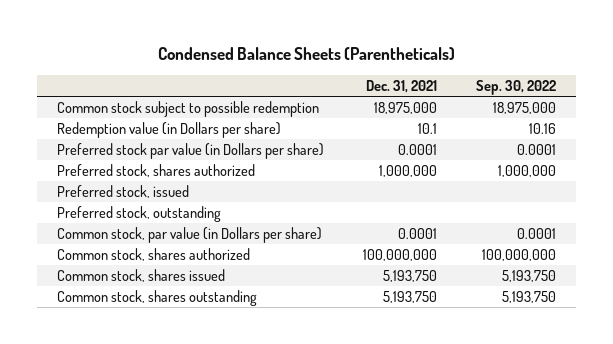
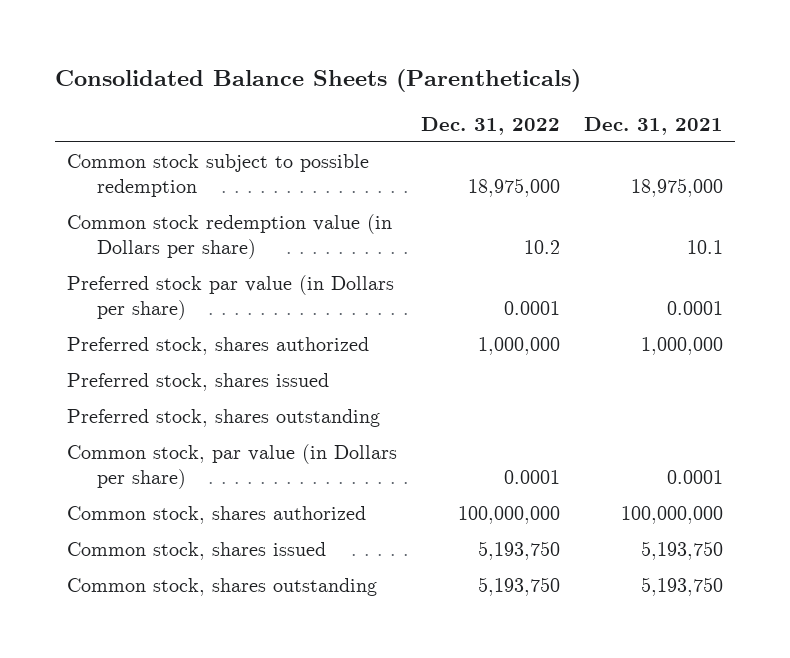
[157,47,455,61] Condensed Balance Sheets (Parentheticals) -> [55,69,582,93] Consolidated Balance Sheets (Parentheticals)
[476,79,557,95] Sep. 30, 2022 -> none
none -> [421,116,561,135] Dec. 31, 2022
[56,122,281,139] Redemption value (in Dollars per share) -> [67,213,393,259] Common stock redemption value (in Dollars per share)
[56,185,189,199] Preferred stock, issued -> [67,372,330,391] Preferred stock, shares issued
[56,206,221,223] Preferred stock, outstanding -> [67,408,381,427] Preferred stock, shares outstanding

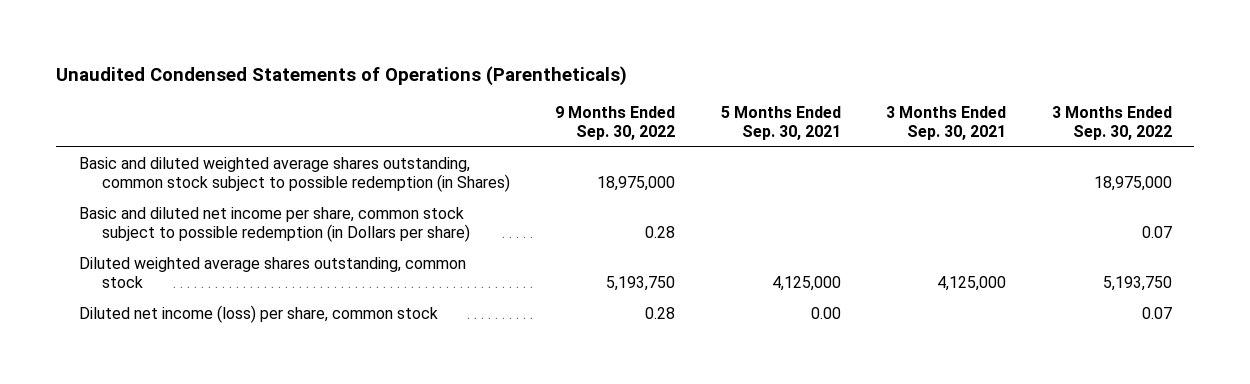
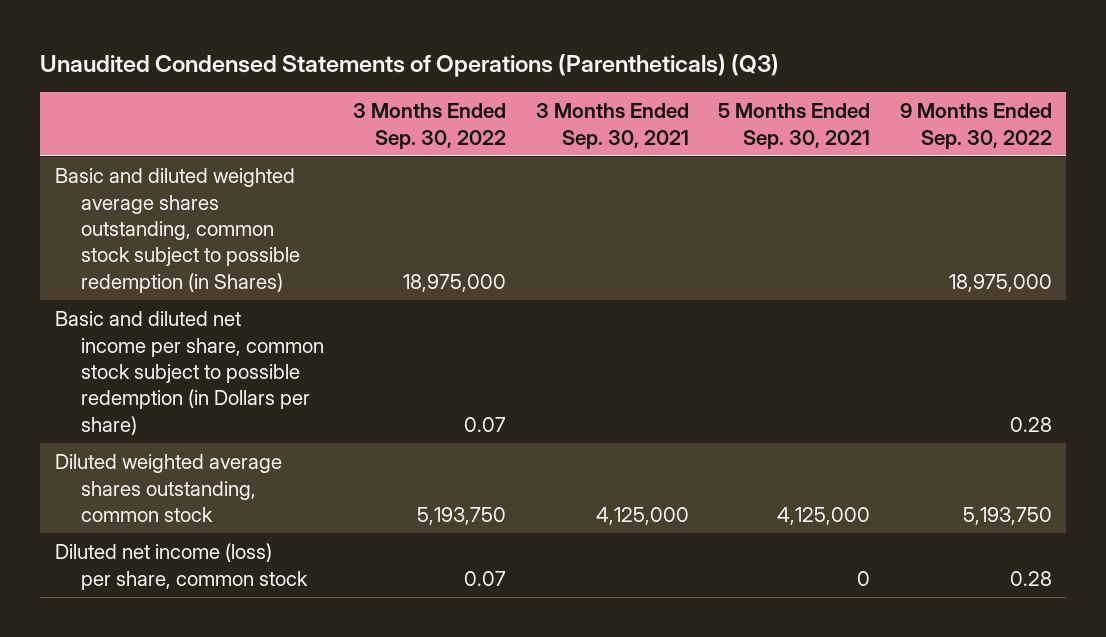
[56,66,628,87] Unaudited Condensed Statements of Operations (Parentheticals) -> [40,53,780,77] Unaudited Condensed Statements of Operations (Parentheticals) (Q3)
[810,306,841,319] 0.00 -> [857,570,871,586] 0

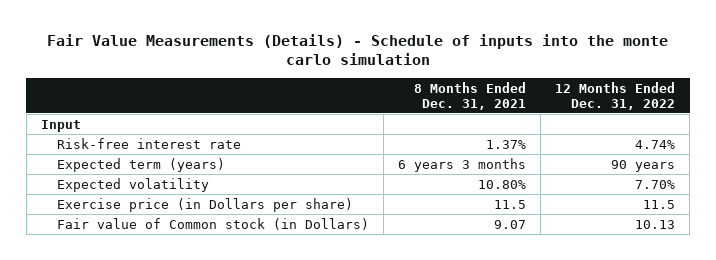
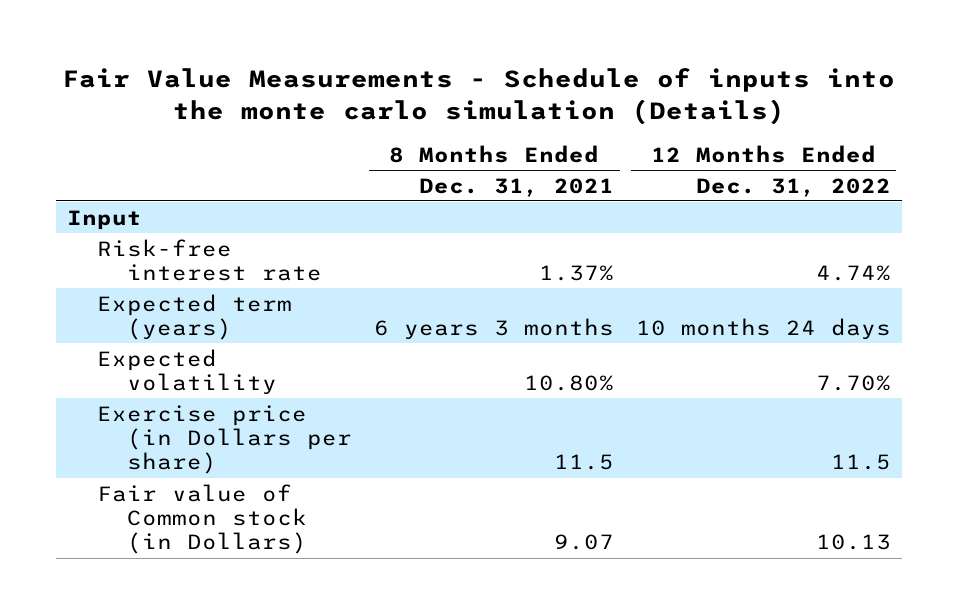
[46,33,668,66] Fair Value Measurements (Details) - Schedule of inputs into the monte carlo simulation -> [61,68,895,125] Fair Value Measurements - Schedule of inputs into the monte carlo simulation (Details)
[610,159,675,172] 90 years -> [636,317,892,340] 10 months 24 days

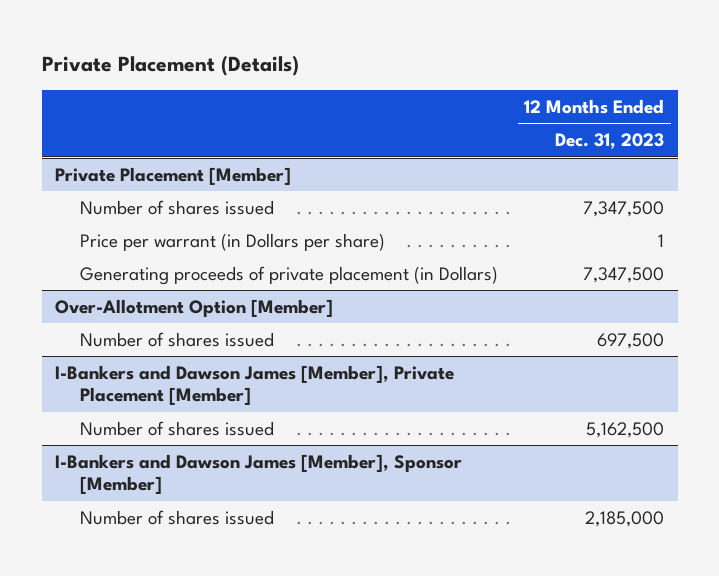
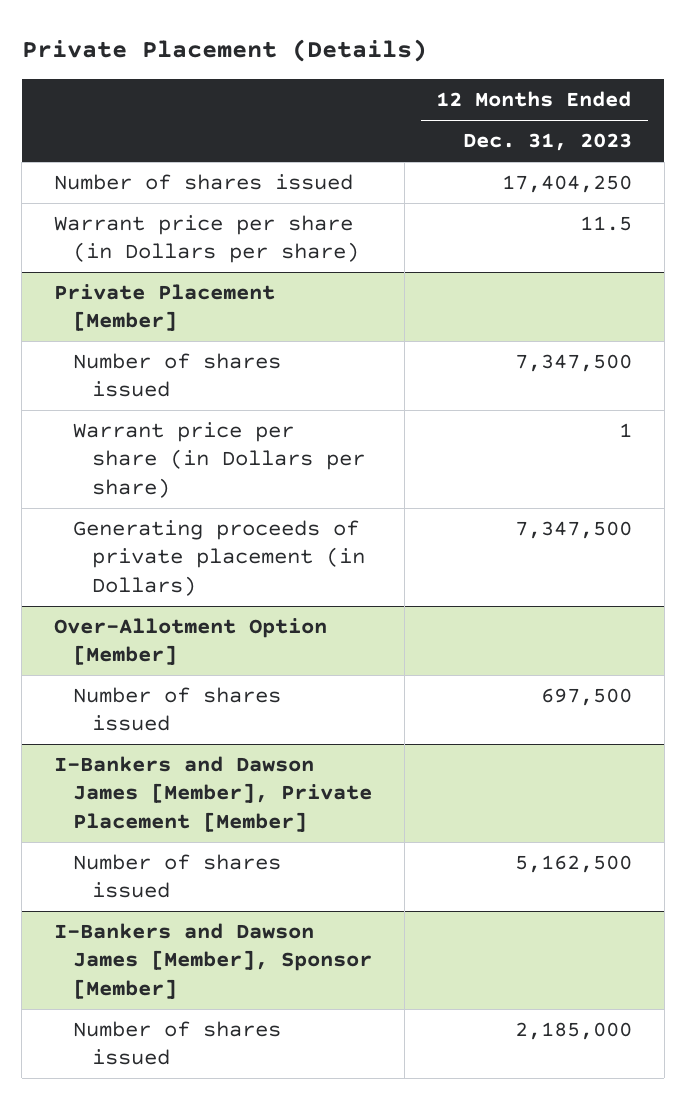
none -> [54,174,354,191] Number of shares issued
none -> [54,215,360,264] Warrant price per share (in Dollars per share)
[79,232,385,251] Price per warrant (in Dollars per share) -> [73,422,366,498] Warrant price per share (in Dollars per share)

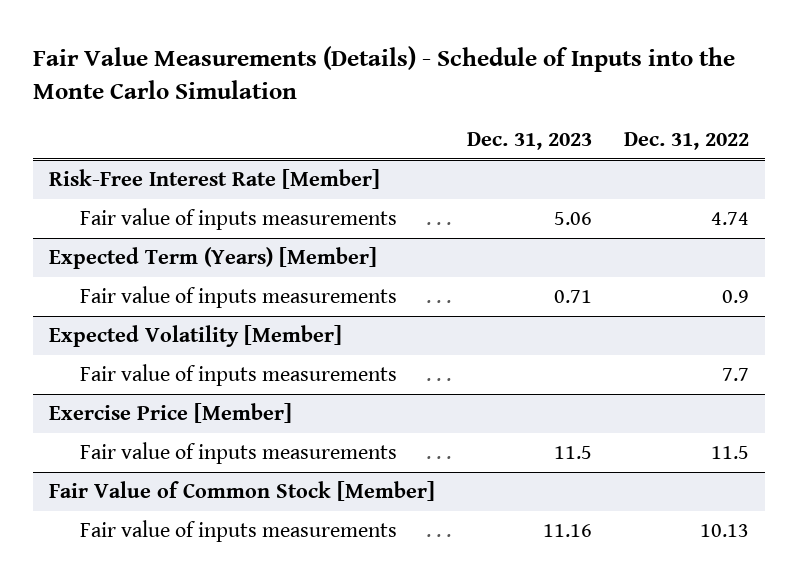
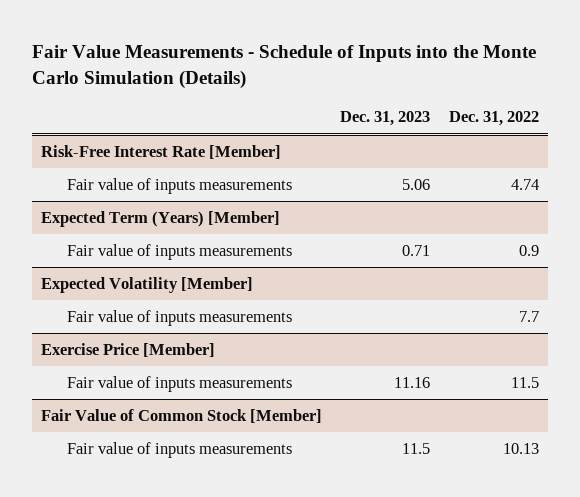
[33,46,736,100] Fair Value Measurements (Details) - Schedule of Inputs into the Monte Carlo Simulation -> [32,44,537,89] Fair Value Measurements - Schedule of Inputs into the Monte Carlo Simulation (Details)
[553,445,592,459] 11.5 -> [394,377,431,389] 11.16
[542,523,592,537] 11.16 -> [402,443,431,455] 11.5

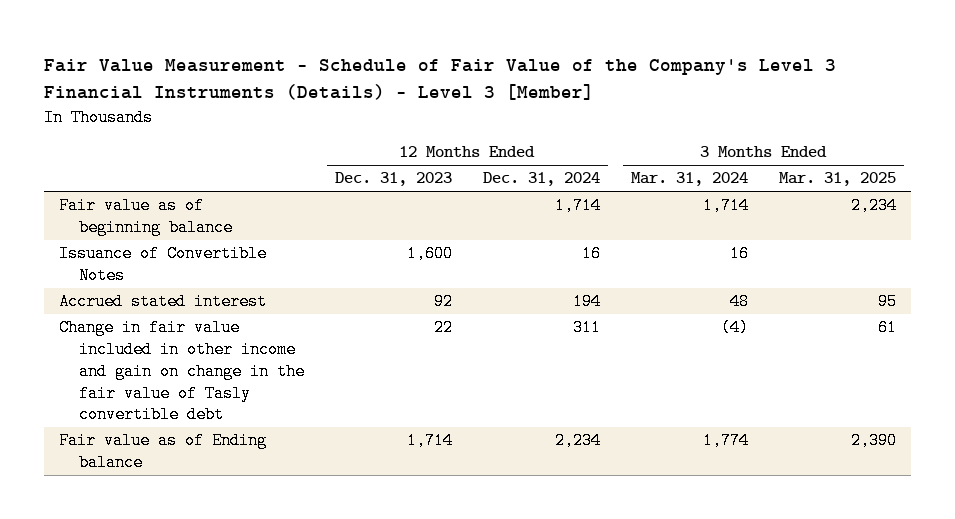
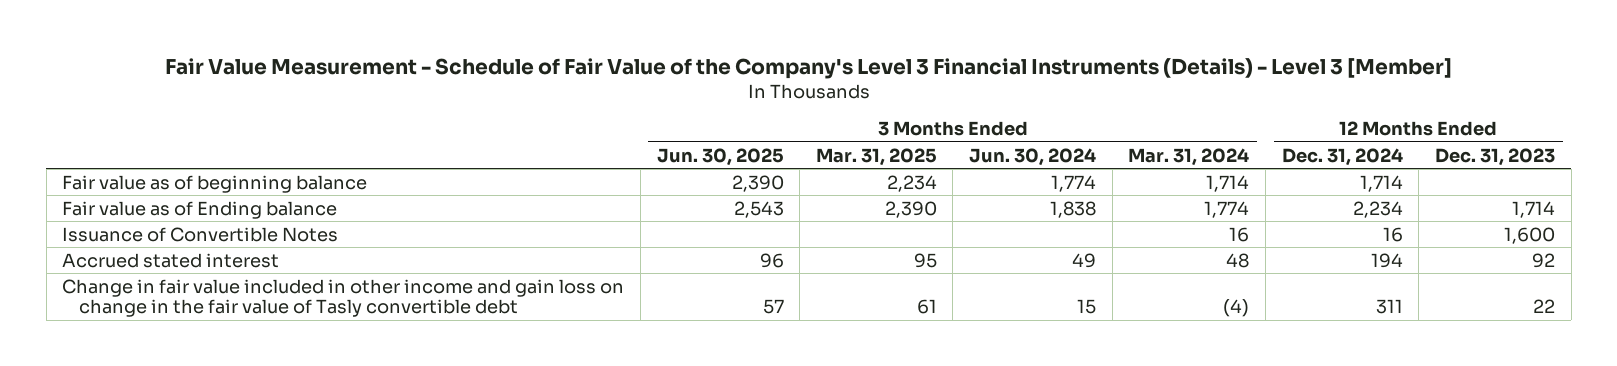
none -> [656,147,784,166] Jun. 30, 2025
none -> [969,147,1097,166] Jun. 30, 2024
[59,432,268,472] Fair value as of Ending balance -> [62,200,338,219] Fair value as of Ending balance
[59,319,305,424] Change in fair value included in other income and gain on change in the fair value of Tasly convertible debt -> [62,278,625,318] Change in fair value included in other income and gain loss on change in the fair value of Tasly convertible debt

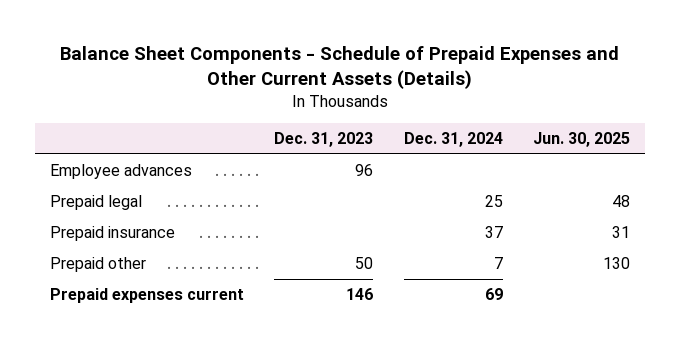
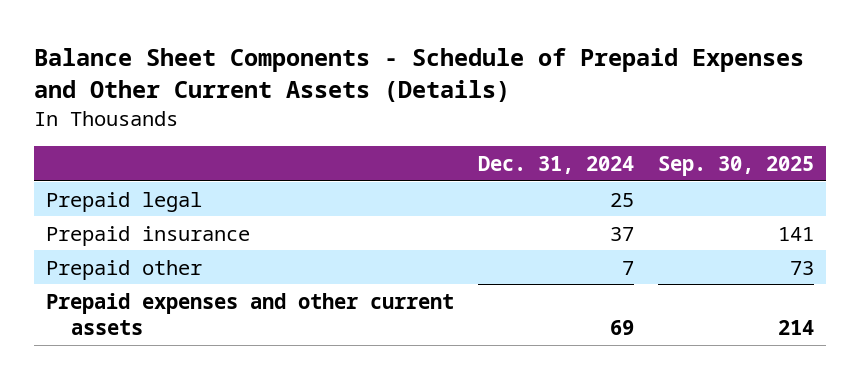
[274,132,374,148] Dec. 31, 2023 -> none
[533,132,631,148] Jun. 30, 2025 -> none
none -> [657,155,814,176] Sep. 30, 2025
[50,164,193,180] Employee advances -> none
[50,288,245,304] Prepaid expenses current -> [46,292,455,336] Prepaid expenses and other current assets

